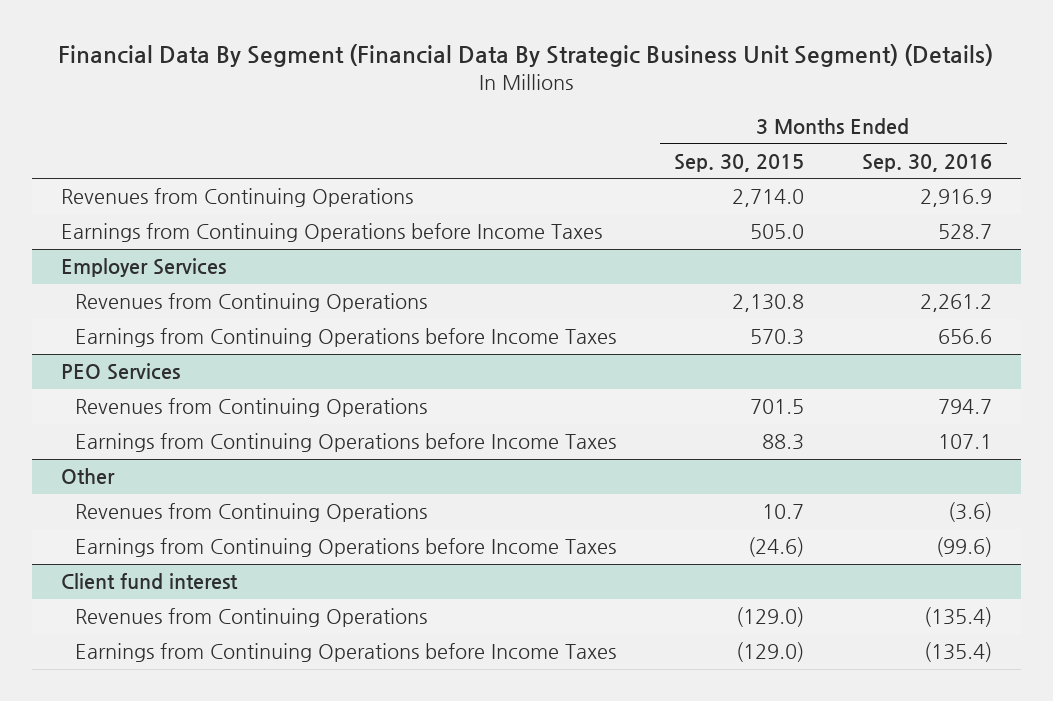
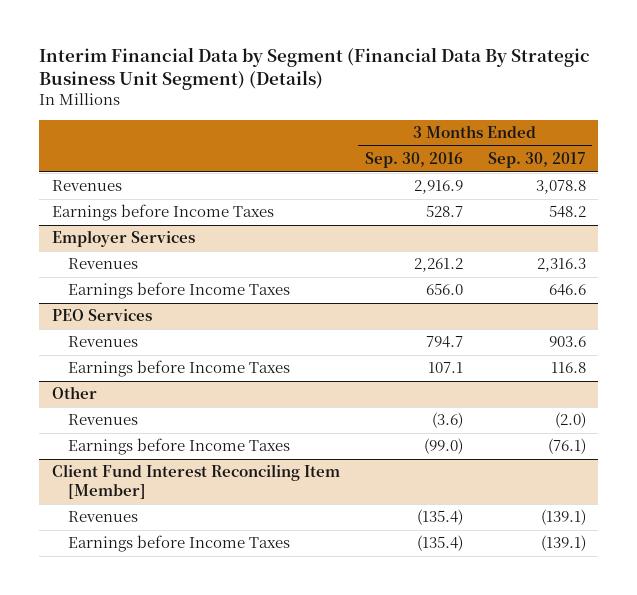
[58,44,994,68] Financial Data By Segment (Financial Data By Strategic Business Unit Segment) (Details) -> [39,47,591,90] Interim Financial Data by Segment (Financial Data By Strategic Business Unit Segment) (Details)
[674,153,805,172] Sep. 30, 2015 -> none
none -> [487,152,586,169] Sep. 30, 2017
[60,188,413,208] Revenues from Continuing Operations -> [51,180,122,192] Revenues
[60,223,602,243] Earnings from Continuing Operations before Income Taxes -> [51,204,274,222] Earnings before Income Taxes
[75,293,428,313] Revenues from Continuing Operations -> [68,258,139,270] Revenues
[75,328,617,348] Earnings from Continuing Operations before Income Taxes -> [68,282,291,300] Earnings before Income Taxes
[938,329,993,345] 656.6 -> [425,283,463,296] 656.0
[75,398,428,418] Revenues from Continuing Operations -> [68,336,139,348] Revenues
[75,433,617,453] Earnings from Continuing Operations before Income Taxes -> [68,360,291,378] Earnings before Income Taxes
[75,503,428,523] Revenues from Continuing Operations -> [68,414,139,426] Revenues
[75,538,617,558] Earnings from Continuing Operations before Income Taxes -> [68,438,291,456] Earnings before Income Taxes
[936,537,993,558] (99.6) -> [423,438,463,455] (99.0)
[60,573,238,590] Client fund interest -> [51,464,340,499] Client Fund Interest Reconciling Item [Member]
[75,608,428,628] Revenues from Continuing Operations -> [68,511,139,523] Revenues
[75,643,617,663] Earnings from Continuing Operations before Income Taxes -> [68,535,291,553] Earnings before Income Taxes

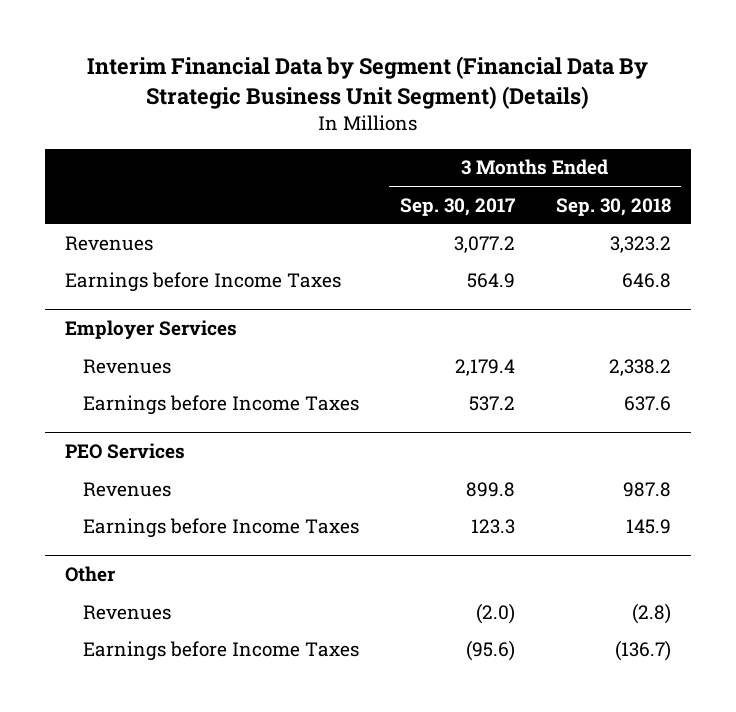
[364,152,463,169] Sep. 30, 2016 -> none
none -> [555,197,671,216] Sep. 30, 2018
[535,180,586,195] 3,078.8 -> [453,235,515,253] 3,077.2
[548,205,586,219] 548.2 -> [466,272,515,288] 564.9
[536,258,586,273] 2,316.3 -> [454,358,515,376] 2,179.4
[548,284,586,297] 646.6 -> [468,395,515,411] 537.2
[548,336,586,348] 903.6 -> [465,481,515,497] 899.8
[550,362,586,374] 116.8 -> [470,518,515,534] 123.3
[51,464,340,499] Client Fund Interest Reconciling Item [Member] -> none
[68,511,139,523] Revenues -> none
[68,535,291,553] Earnings before Income Taxes -> none
[547,438,586,455] (76.1) -> [465,639,515,661] (95.6)

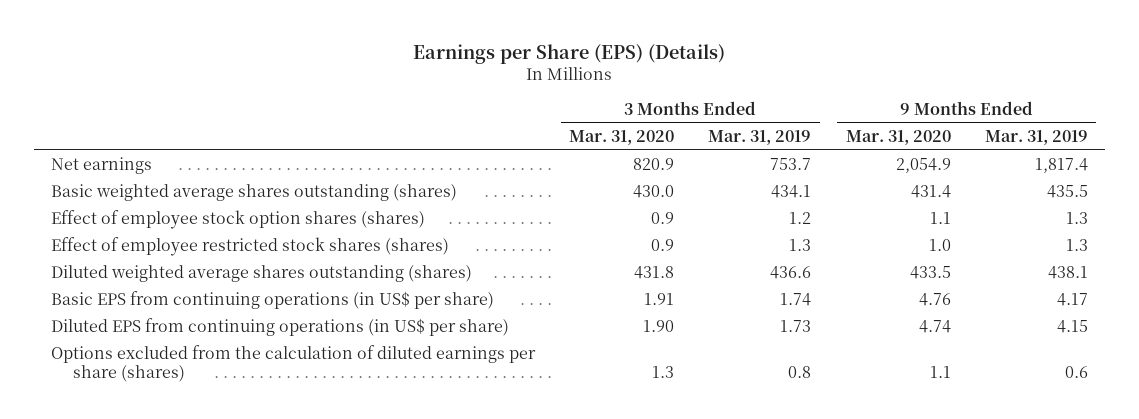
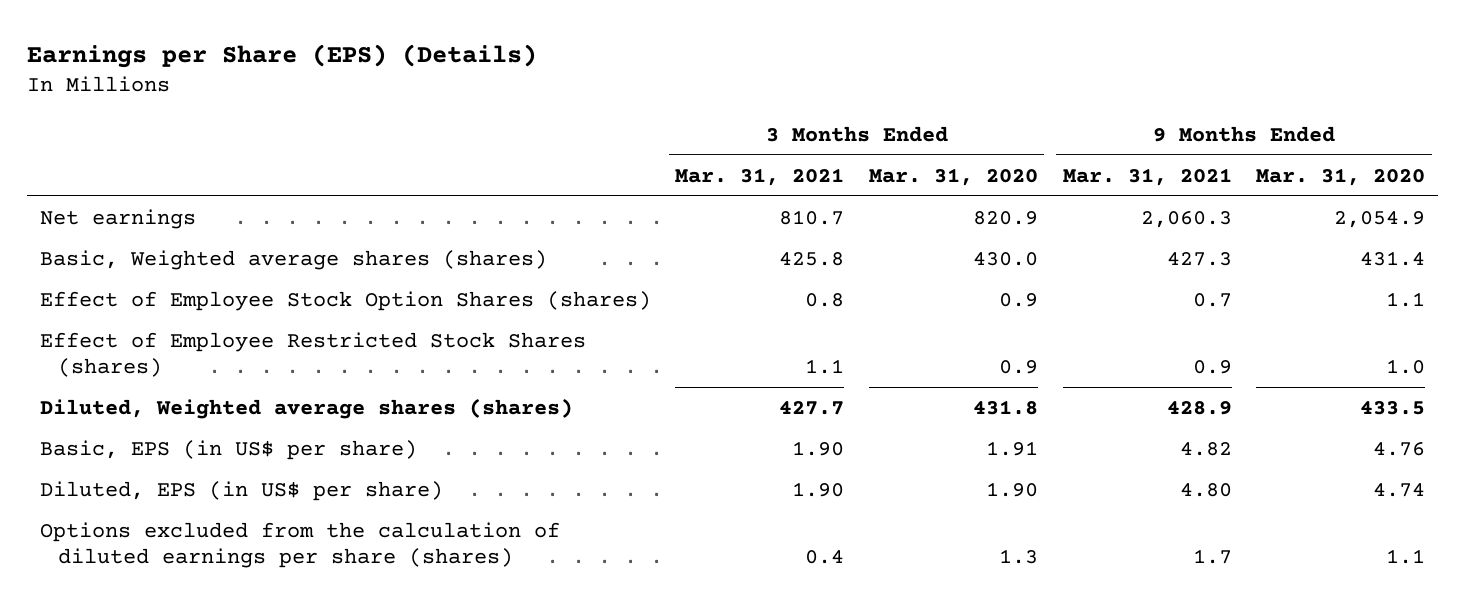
[708,130,812,146] Mar. 31, 2019 -> none
[984,130,1088,146] Mar. 31, 2019 -> none
none -> [675,167,845,186] Mar. 31, 2021
none -> [1062,167,1232,186] Mar. 31, 2021
[51,184,458,202] Basic weighted average shares outstanding (shares) -> [39,249,547,270] Basic, Weighted average shares (shares)
[51,210,426,230] Effect of employee stock option shares (shares) -> [39,290,651,311] Effect of Employee Stock Option Shares (shares)
[51,237,450,257] Effect of employee restricted stock shares (shares) -> [39,331,586,378] Effect of Employee Restricted Stock Shares (shares)
[51,265,473,283] Diluted weighted average shares outstanding (shares) -> [39,397,573,419] Diluted, Weighted average shares (shares)
[51,291,495,310] Basic EPS from continuing operations (in US$ per share) -> [39,439,417,460] Basic, EPS (in US$ per share)
[51,318,510,337] Diluted EPS from continuing operations (in US$ per share) -> [39,480,443,501] Diluted, EPS (in US$ per share)

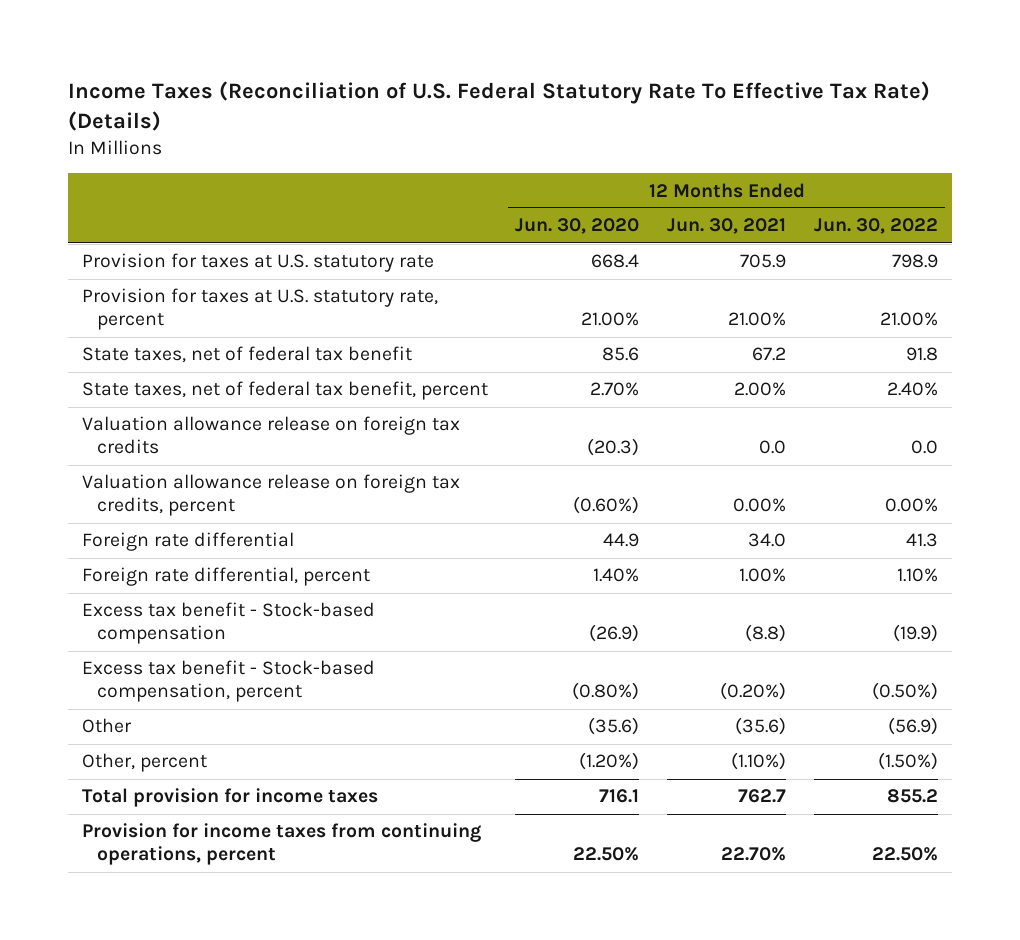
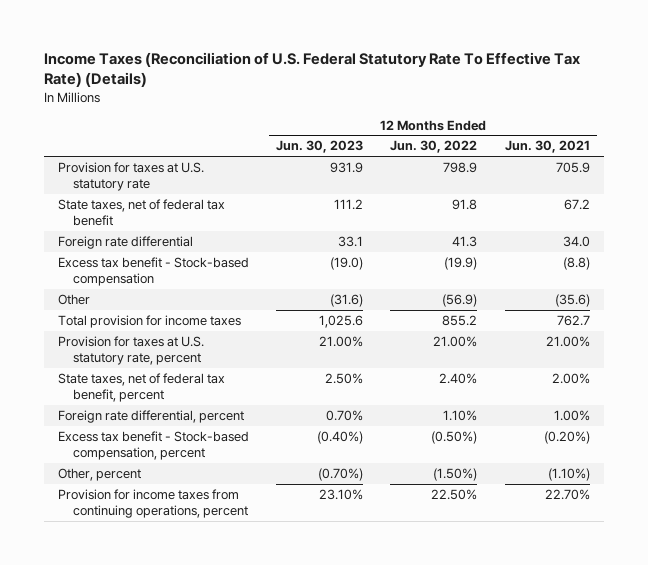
[515,218,640,235] Jun. 30, 2020 -> none
none -> [276,140,364,154] Jun. 30, 2023
[81,416,460,455] Valuation allowance release on foreign tax credits -> none
[81,474,460,517] Valuation allowance release on foreign tax credits, percent -> none
[81,288,438,331] Provision for taxes at U.S. statutory rate, percent -> [57,335,204,366] Provision for taxes at U.S. statutory rate, percent
[81,381,488,401] State taxes, net of federal tax benefit, percent -> [57,372,225,403] State taxes, net of federal tax benefit, percent
[81,567,370,587] Foreign rate differential, percent -> [57,409,244,423] Foreign rate differential, percent
[81,660,375,703] Excess tax benefit - Stock-based compensation, percent -> [57,430,249,461] Excess tax benefit - Stock-based compensation, percent
[81,753,207,773] Other, percent -> [57,467,141,481] Other, percent

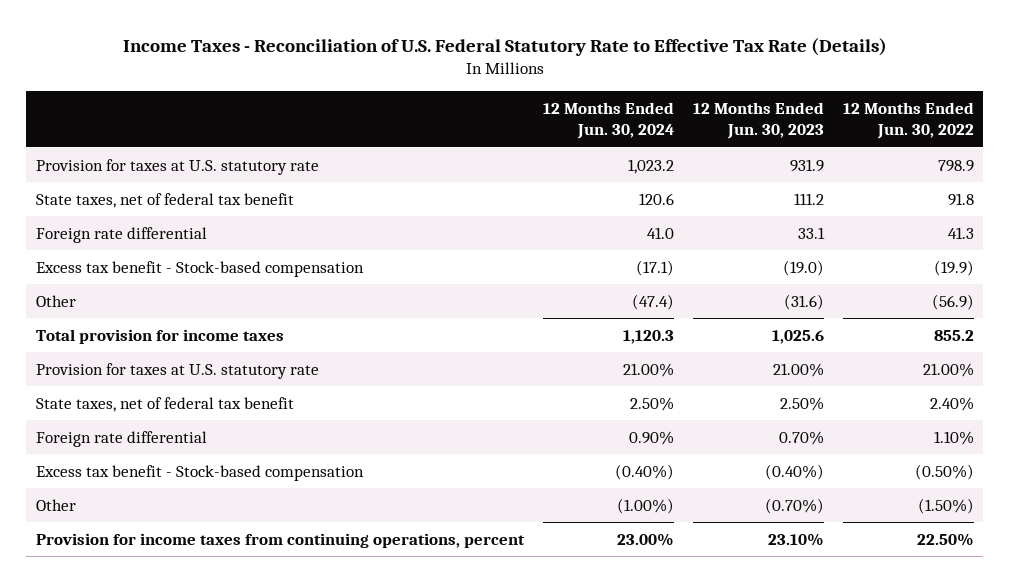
[44,52,581,88] Income Taxes (Reconciliation of U.S. Federal Statutory Rate To Effective Tax Rate) (Details) -> [122,38,887,57] Income Taxes - Reconciliation of U.S. Federal Statutory Rate to Effective Tax Rate (Details)
[504,140,590,154] Jun. 30, 2021 -> none
none -> [542,101,674,140] 12 Months Ended Jun. 30, 2024
[57,335,204,366] Provision for taxes at U.S. statutory rate, percent -> [35,362,319,379] Provision for taxes at U.S. statutory rate
[57,372,225,403] State taxes, net of federal tax benefit, percent -> [35,396,294,412] State taxes, net of federal tax benefit
[57,409,244,423] Foreign rate differential, percent -> [35,430,207,447] Foreign rate differential
[57,430,249,461] Excess tax benefit - Stock-based compensation, percent -> [35,464,364,481] Excess tax benefit - Stock-based compensation
[57,467,141,481] Other, percent -> [35,498,76,511] Other

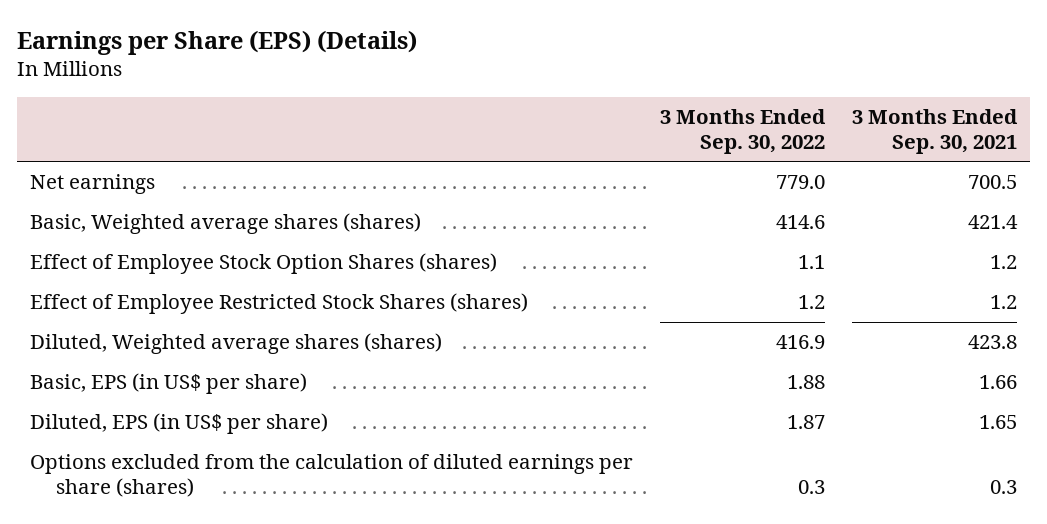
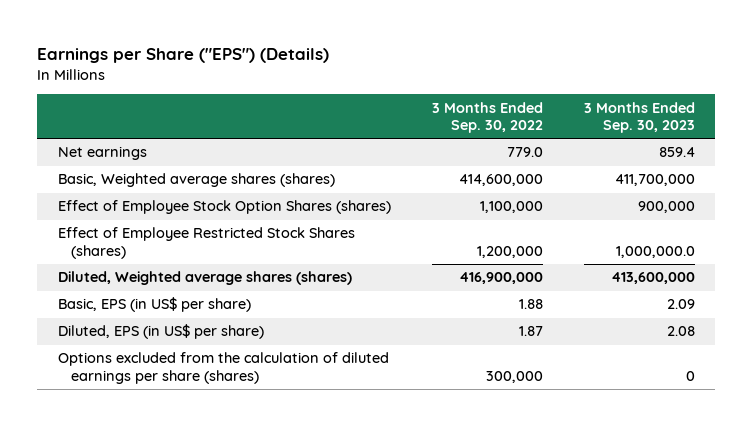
[16,29,417,55] Earnings per Share (EPS) (Details) -> [37,47,330,63] Earnings per Share ("EPS") (Details)
[851,109,1018,155] 3 Months Ended Sep. 30, 2021 -> none
none -> [583,101,695,133] 3 Months Ended Sep. 30, 2023
[775,215,825,230] 414.6 -> [458,174,543,187] 414,600,000
[797,255,825,270] 1.1 -> [479,201,543,214] 1,100,000
[797,295,825,310] 1.2 -> [476,245,543,258] 1,200,000
[775,335,825,350] 416.9 -> [458,272,543,285] 416,900,000
[797,480,825,495] 0.3 -> [485,370,543,383] 300,000

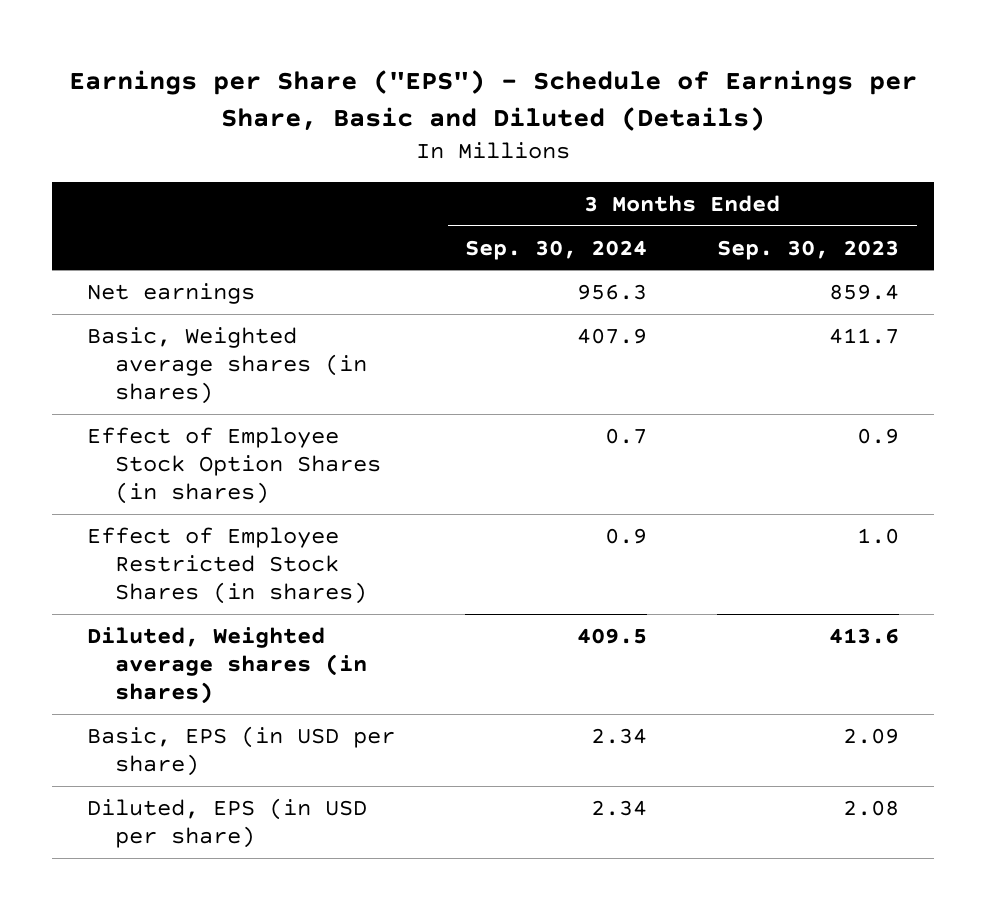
[37,47,330,63] Earnings per Share ("EPS") (Details) -> [69,70,918,132] Earnings per Share ("EPS") - Schedule of Earnings per Share, Basic and Diluted (Details)
[431,101,543,133] 3 Months Ended Sep. 30, 2022 -> none
none -> [465,239,648,260] Sep. 30, 2024
[57,352,389,384] Options excluded from the calculation of diluted earnings per share (shares) -> none
[57,173,335,188] Basic, Weighted average shares (shares) -> [87,326,367,404] Basic, Weighted average shares (in shares)
[614,174,695,187] 411,700,000 -> [829,327,900,344] 411.7
[57,200,391,215] Effect of Employee Stock Option Shares (shares) -> [87,426,381,504] Effect of Employee Stock Option Shares (in shares)
[637,201,695,214] 900,000 -> [857,427,900,444] 0.9
[57,227,355,259] Effect of Employee Restricted Stock Shares (shares) -> [87,526,367,604] Effect of Employee Restricted Stock Shares (in shares)
[615,245,695,258] 1,000,000.0 -> [857,527,900,544] 1.0
[57,271,352,286] Diluted, Weighted average shares (shares) -> [87,626,367,704] Diluted, Weighted average shares (in shares)
[610,272,695,285] 413,600,000 -> [829,627,900,644] 413.6
[57,297,251,313] Basic, EPS (in US$ per share) -> [87,725,396,776] Basic, EPS (in USD per share)
[57,324,264,340] Diluted, EPS (in US$ per share) -> [87,797,368,848] Diluted, EPS (in USD per share)

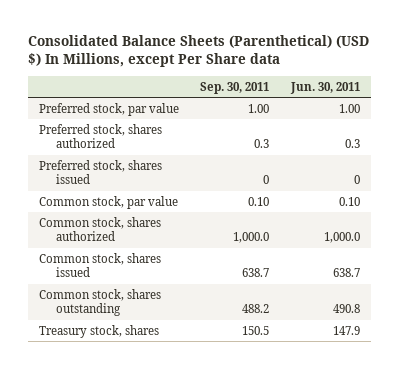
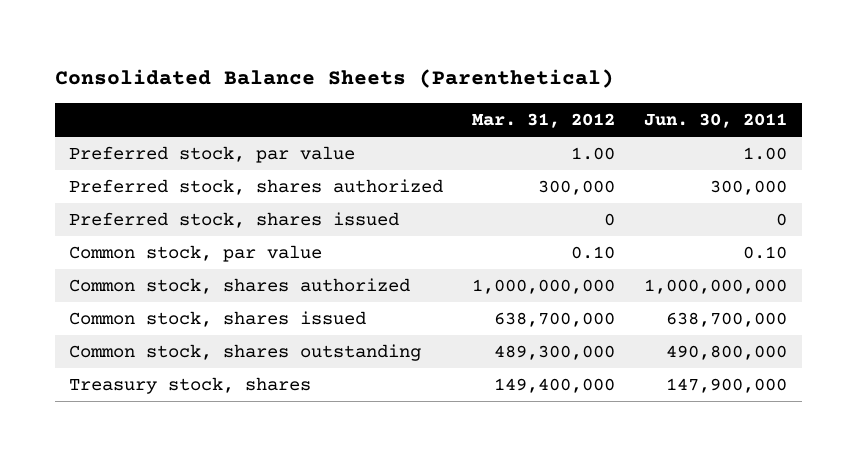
[27,34,369,68] Consolidated Balance Sheets (Parenthetical) (USD $) In Millions, except Per Share data -> [54,69,614,89] Consolidated Balance Sheets (Parenthetical)
[200,81,270,94] Sep. 30, 2011 -> none
none -> [472,113,616,129] Mar. 31, 2012
[344,138,360,148] 0.3 -> [710,180,788,196] 300,000
[323,231,360,243] 1,000.0 -> [644,279,788,295] 1,000,000,000
[332,267,360,277] 638.7 -> [666,312,788,328] 638,700,000
[332,303,360,313] 490.8 -> [666,345,788,361] 490,800,000
[332,325,360,335] 147.9 -> [666,378,788,394] 147,900,000

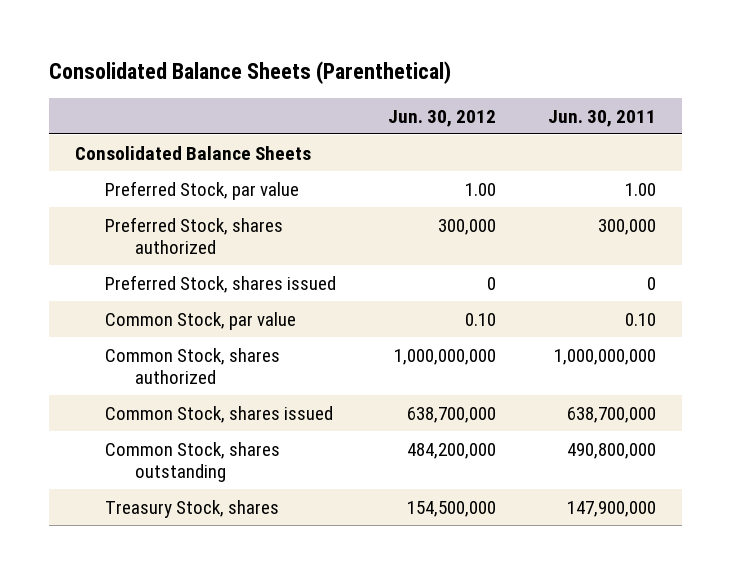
[472,113,616,129] Mar. 31, 2012 -> none
none -> [388,109,497,127] Jun. 30, 2012
none -> [75,145,312,160] Consolidated Balance Sheets
[69,146,356,164] Preferred stock, par value -> [104,180,299,200] Preferred Stock, par value
[69,179,444,196] Preferred stock, shares authorized -> [104,216,283,254] Preferred Stock, shares authorized
[69,212,400,229] Preferred stock, shares issued -> [104,274,336,293] Preferred Stock, shares issued
[69,245,323,263] Common stock, par value -> [104,311,296,330] Common Stock, par value
[69,278,411,295] Common stock, shares authorized -> [104,347,280,384] Common Stock, shares authorized
[69,311,367,328] Common stock, shares issued -> [104,405,333,423] Common Stock, shares issued
[69,344,422,362] Common stock, shares outstanding -> [104,441,280,482] Common Stock, shares outstanding
[69,377,312,395] Treasury stock, shares -> [104,499,279,518] Treasury Stock, shares

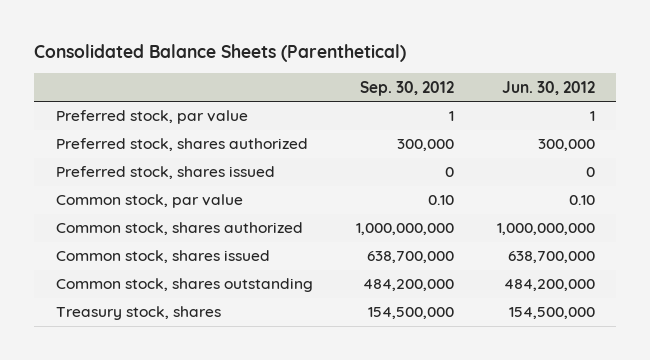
[548,109,657,127] Jun. 30, 2011 -> none
none -> [359,80,454,96] Sep. 30, 2012
[75,145,312,160] Consolidated Balance Sheets -> none
[104,180,299,200] Preferred Stock, par value -> [55,110,248,125] Preferred stock, par value
[465,182,497,196] 1.00 -> [589,111,595,122] 1
[104,216,283,254] Preferred Stock, shares authorized -> [55,138,308,152] Preferred stock, shares authorized
[104,274,336,293] Preferred Stock, shares issued -> [55,166,275,180] Preferred stock, shares issued
[104,311,296,330] Common Stock, par value -> [55,194,243,209] Common stock, par value
[104,347,280,384] Common Stock, shares authorized -> [55,222,303,236] Common stock, shares authorized
[104,405,333,423] Common Stock, shares issued -> [55,250,270,264] Common stock, shares issued
[104,441,280,482] Common Stock, shares outstanding -> [55,278,313,293] Common stock, shares outstanding
[104,499,279,518] Treasury Stock, shares -> [55,306,221,321] Treasury stock, shares

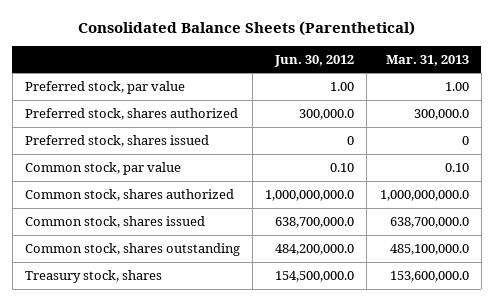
[359,80,454,96] Sep. 30, 2012 -> none
none -> [385,54,469,66] Mar. 31, 2013
[589,111,595,122] 1 -> [330,82,355,92] 1.00
[537,139,595,152] 300,000 -> [299,109,355,121] 300,000.0
[496,223,595,236] 1,000,000,000 -> [265,190,355,202] 1,000,000,000.0
[507,251,595,264] 638,700,000 -> [275,217,355,229] 638,700,000.0
[503,279,595,292] 484,200,000 -> [275,244,355,256] 484,200,000.0
[508,307,595,320] 154,500,000 -> [275,271,355,283] 154,500,000.0

